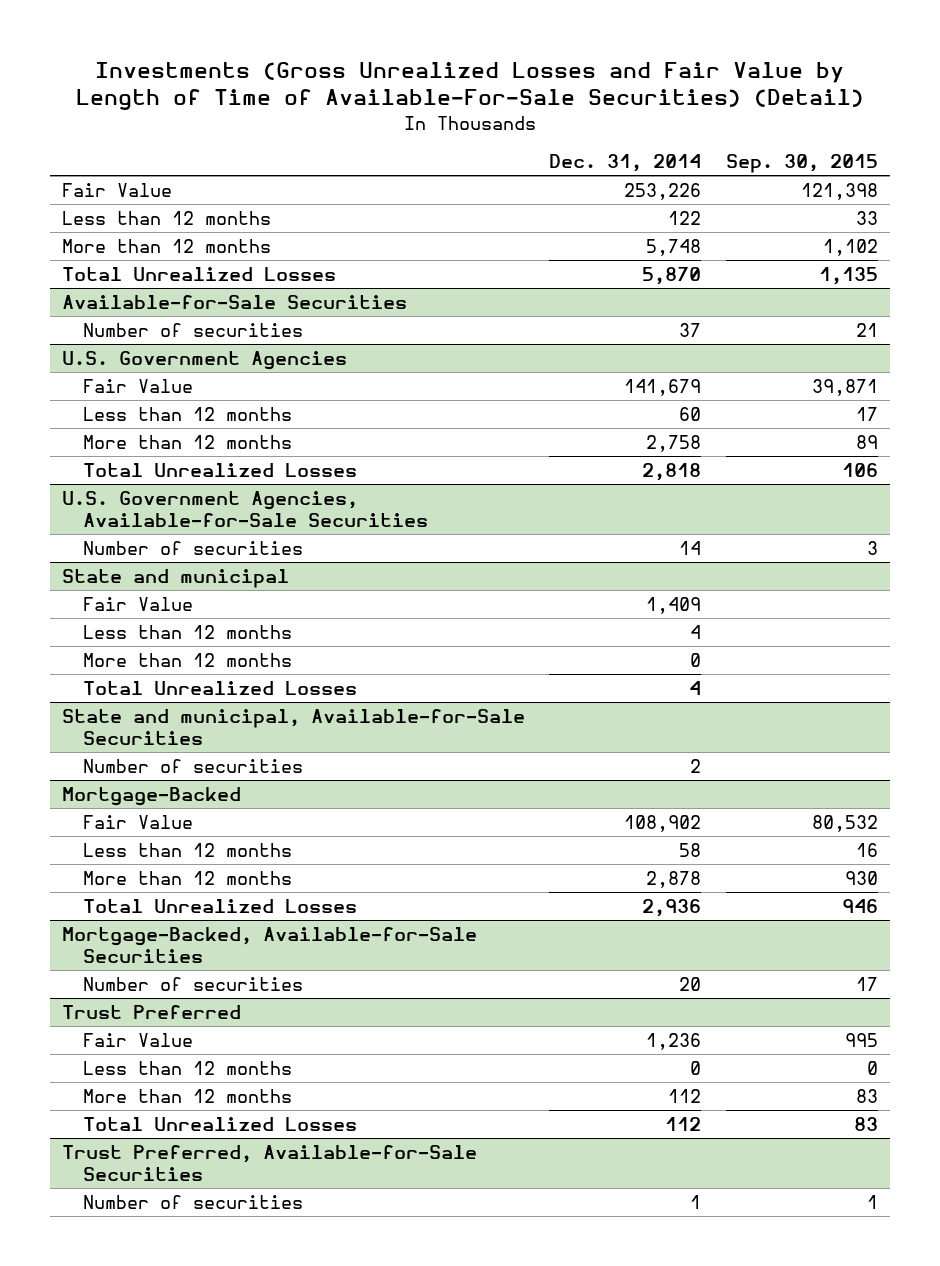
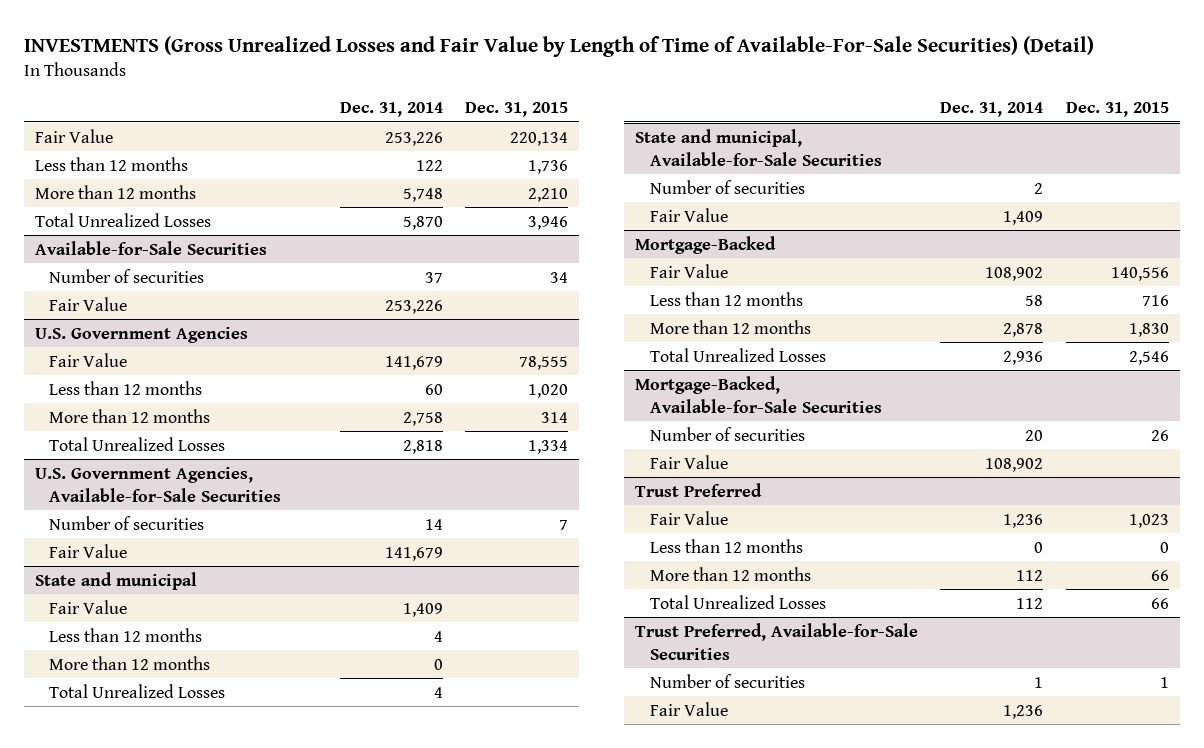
[75,61,864,111] Investments (Gross Unrealized Losses and Fair Value by Length of Time of Available-For-Sale Securities) (Detail) -> [23,35,1094,57] INVESTMENTS (Gross Unrealized Losses and Fair Value by Length of Time of Available-For-Sale Securities) (Detail)
[725,153,878,173] Sep. 30, 2015 -> none
none -> [465,102,569,118] Dec. 31, 2015
none -> [49,296,128,311] Fair Value
none -> [49,543,128,558] Fair Value
none -> [649,207,728,222] Fair Value
none -> [649,454,728,469] Fair Value
none -> [649,701,728,716] Fair Value

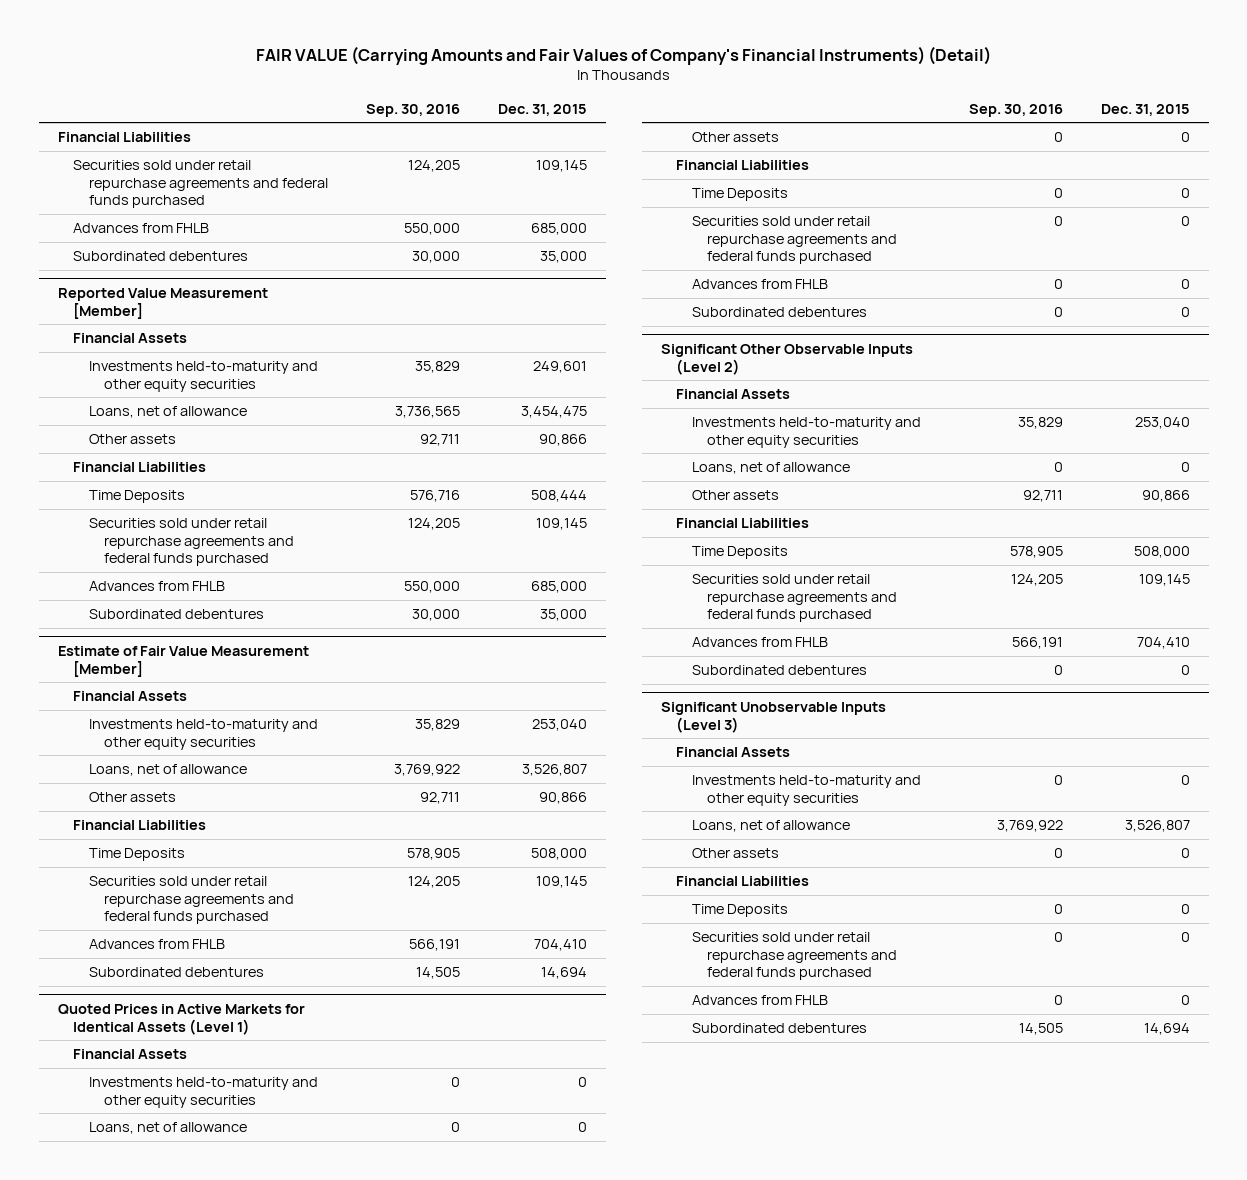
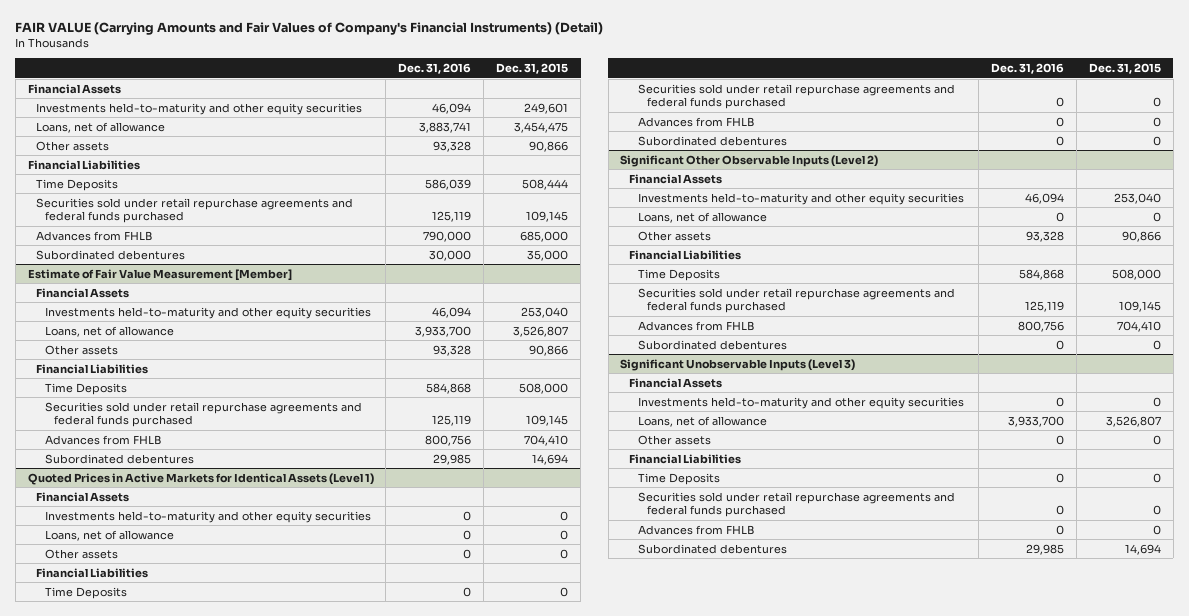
[365,103,460,117] Sep. 30, 2016 -> none
none -> [398,62,472,74] Dec. 31, 2016
[57,132,191,143] Financial Liabilities -> none
[73,160,328,209] Securities sold under retail repurchase agreements and federal funds purchased -> none
[73,223,210,234] Advances from FHLB -> none
[73,251,249,262] Subordinated debentures -> none
[57,287,268,319] Reported Value Measurement [Member] -> none

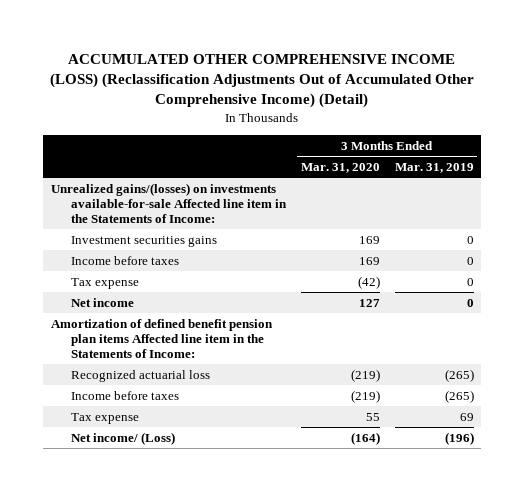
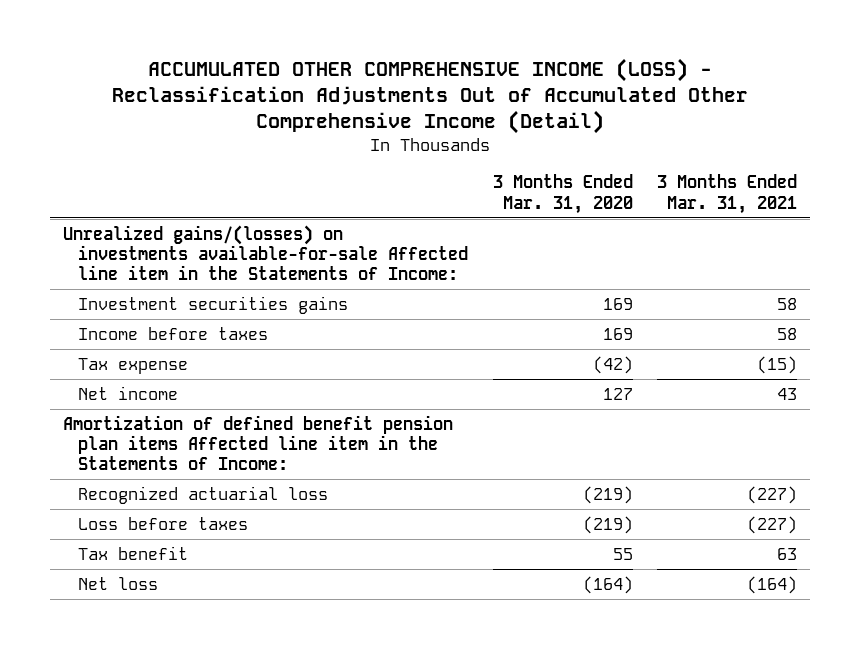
[50,53,475,109] ACCUMULATED OTHER COMPREHENSIVE INCOME (LOSS) (Reclassification Adjustments Out of Accumulated Other Comprehensive Income) (Detail) -> [112,58,749,135] ACCUMULATED OTHER COMPREHENSIVE INCOME (LOSS) - Reclassification Adjustments Out of Accumulated Other Comprehensive Income (Detail)
[394,163,474,174] Mar. 31, 2019 -> none
none -> [657,174,798,214] 3 Months Ended Mar. 31, 2021
[70,390,179,400] Income before taxes -> [77,516,248,530] Loss before taxes
[70,412,139,424] Tax expense -> [77,545,188,560] Tax benefit
[70,431,175,445] Net income/ (Loss) -> [77,576,158,590] Net loss

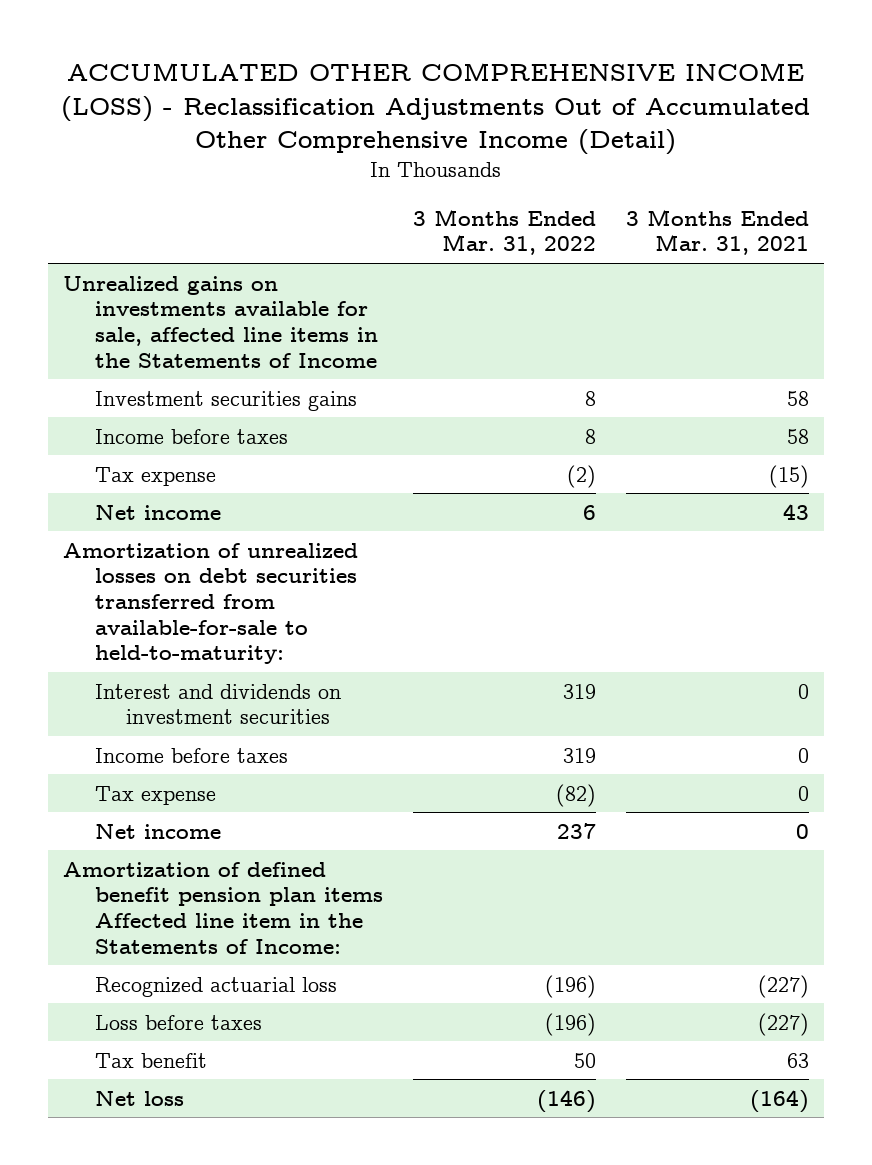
[492,174,633,214] 3 Months Ended Mar. 31, 2020 -> none
none -> [412,208,596,256] 3 Months Ended Mar. 31, 2022
[62,224,468,281] Unrealized gains/(losses) on investments available-for-sale Affected line item in the Statements of Income: -> [62,275,378,368] Unrealized gains on investments available for sale, affected line items in the Statements of Income
none -> [62,542,358,665] Amortization of unrealized losses on debt securities transferred from available-for-sale to held-to-maturity:
none -> [94,683,341,725] Interest and dividends on investment securities
none -> [94,747,288,763] Income before taxes
none -> [94,785,216,805] Tax expense
none -> [94,823,221,839] Net income

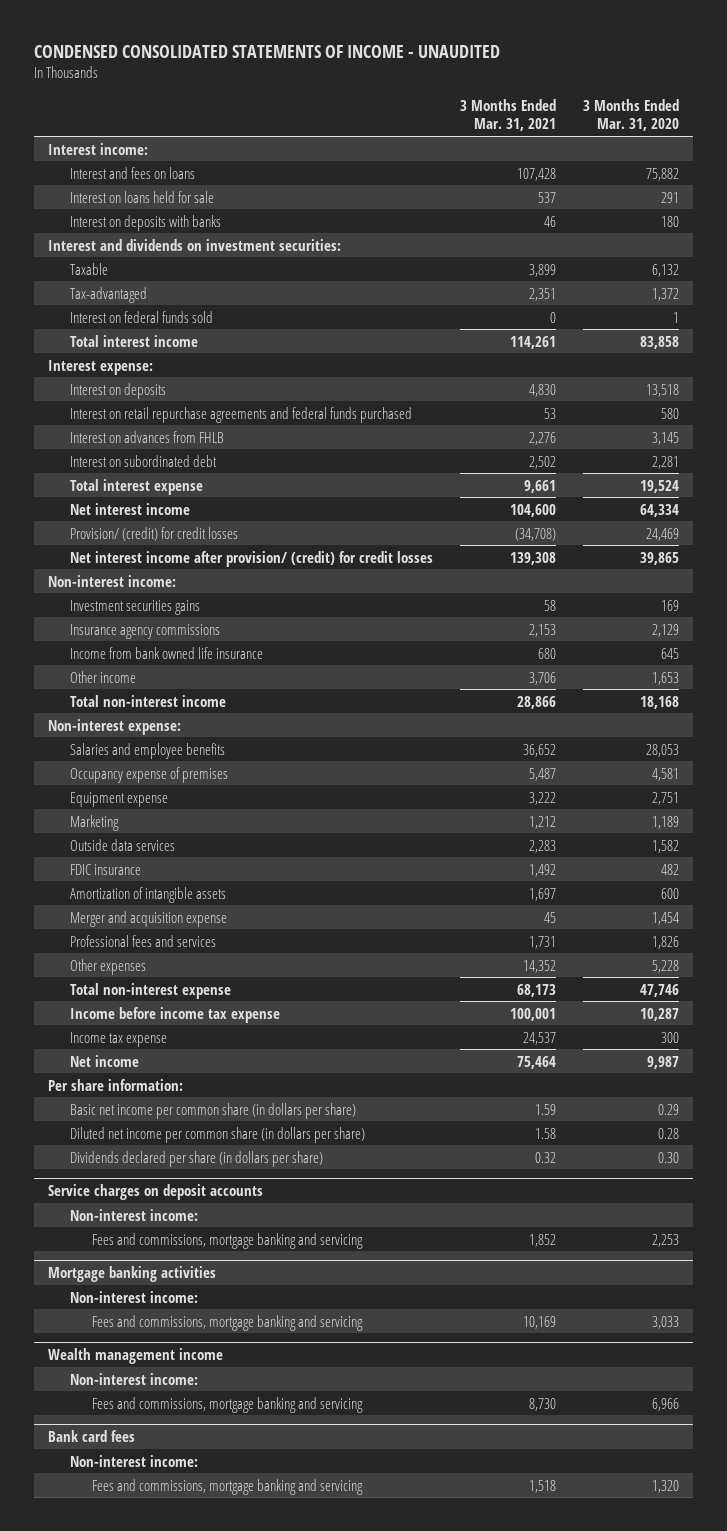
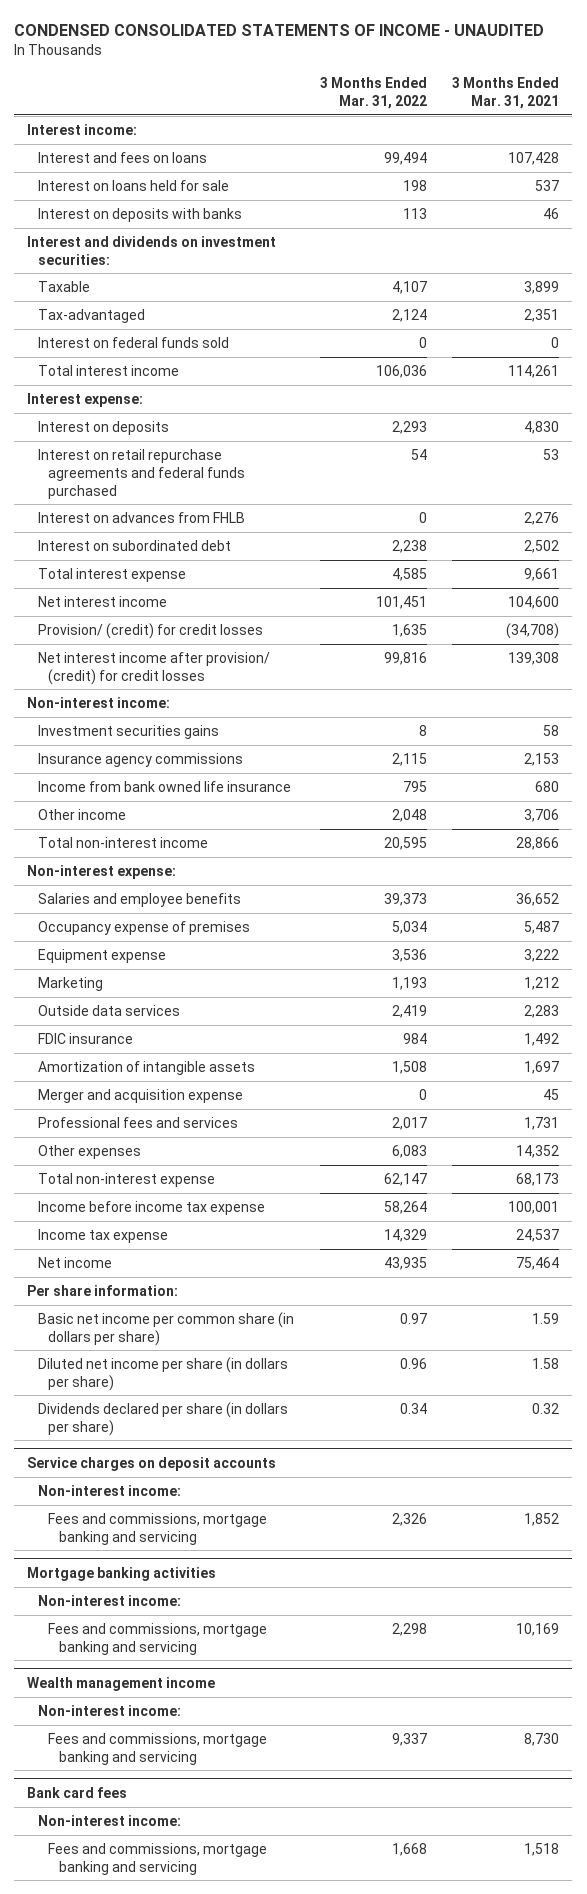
[583,98,680,132] 3 Months Ended Mar. 31, 2020 -> none
none -> [319,77,427,110] 3 Months Ended Mar. 31, 2022
[70,1126,366,1143] Diluted net income per common share (in dollars per share) -> [37,1356,288,1391] Diluted net income per share (in dollars per share)

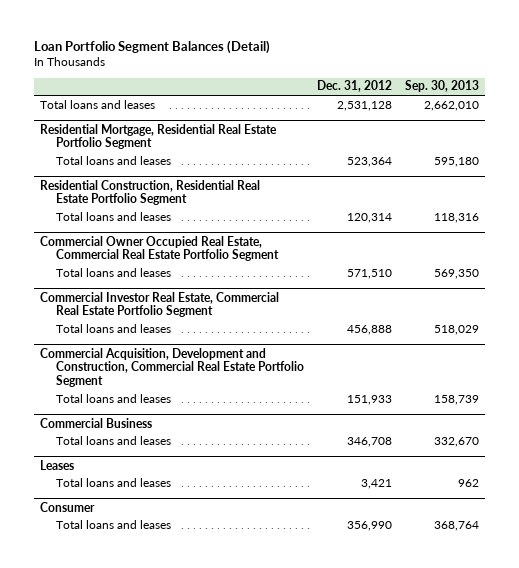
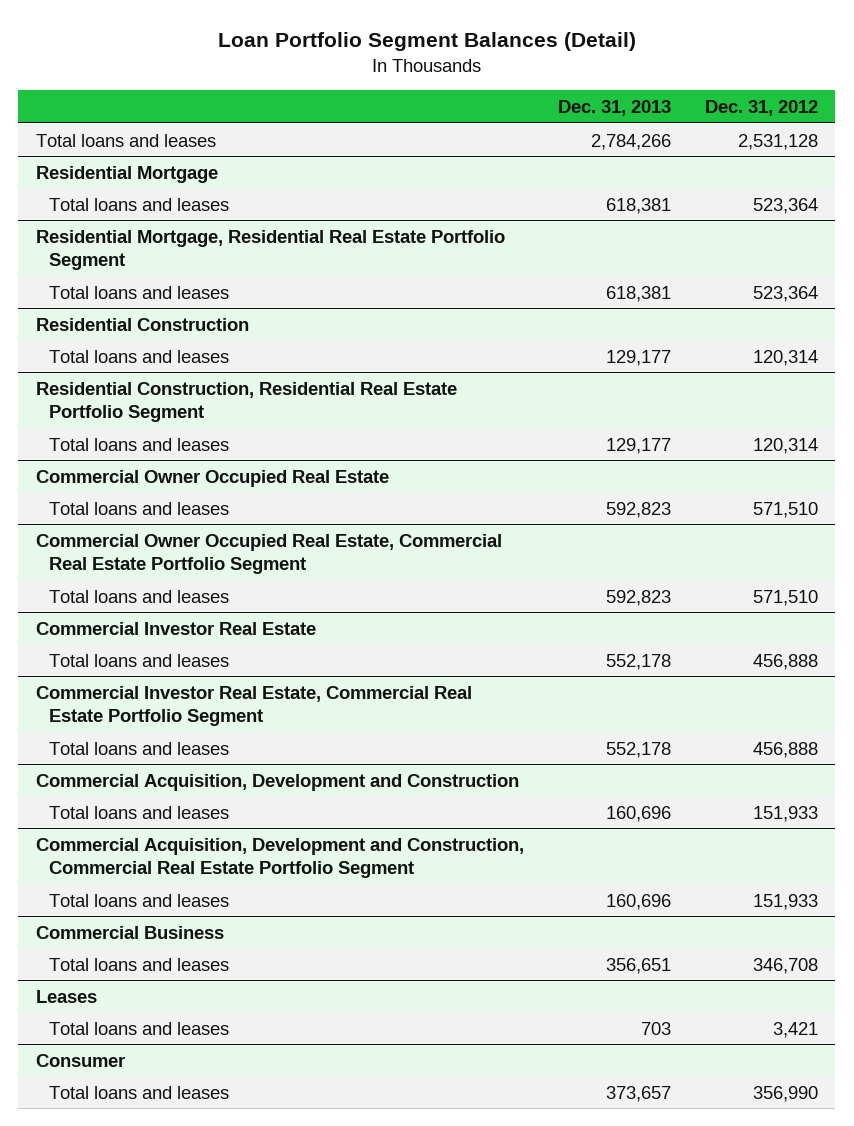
[404,80,479,93] Sep. 30, 2013 -> none
none -> [557,99,671,116] Dec. 31, 2013
none -> [35,165,218,183] Residential Mortgage
none -> [48,197,229,211] Total loans and leases
none -> [35,317,249,331] Residential Construction
none -> [48,349,229,363] Total loans and leases
none -> [35,469,389,487] Commercial Owner Occupied Real Estate
none -> [48,501,229,515] Total loans and leases
none -> [35,621,316,635] Commercial Investor Real Estate
none -> [48,653,229,667] Total loans and leases
none -> [35,773,519,791] Commercial Acquisition, Development and Construction
none -> [48,805,229,819] Total loans and leases

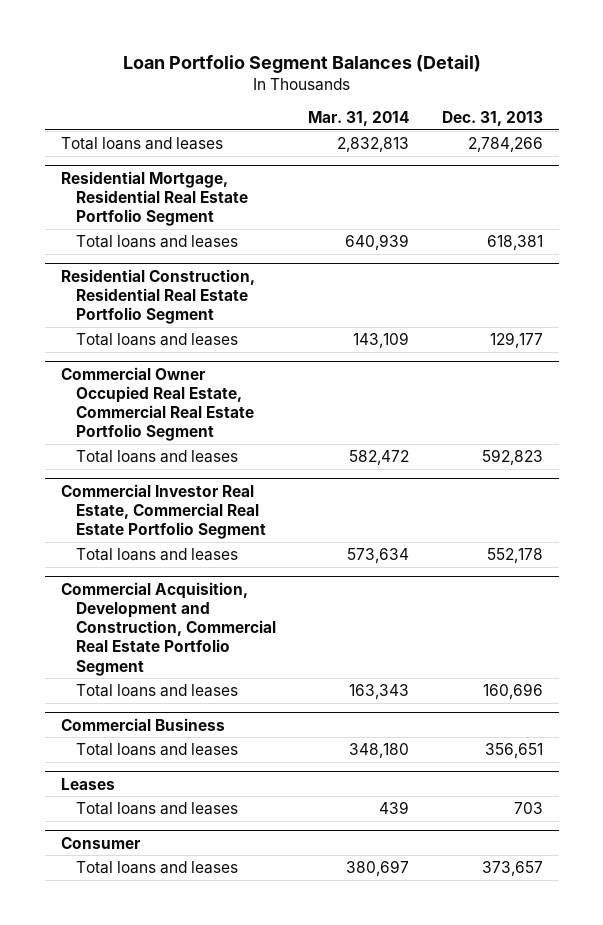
[705,99,819,116] Dec. 31, 2012 -> none
none -> [308,110,410,126] Mar. 31, 2014
[35,165,218,183] Residential Mortgage -> none
[48,197,229,211] Total loans and leases -> none
[35,317,249,331] Residential Construction -> none
[48,349,229,363] Total loans and leases -> none
[35,469,389,487] Commercial Owner Occupied Real Estate -> none
[48,501,229,515] Total loans and leases -> none
[35,621,316,635] Commercial Investor Real Estate -> none
[48,653,229,667] Total loans and leases -> none
[35,773,519,791] Commercial Acquisition, Development and Construction -> none
[48,805,229,819] Total loans and leases -> none

